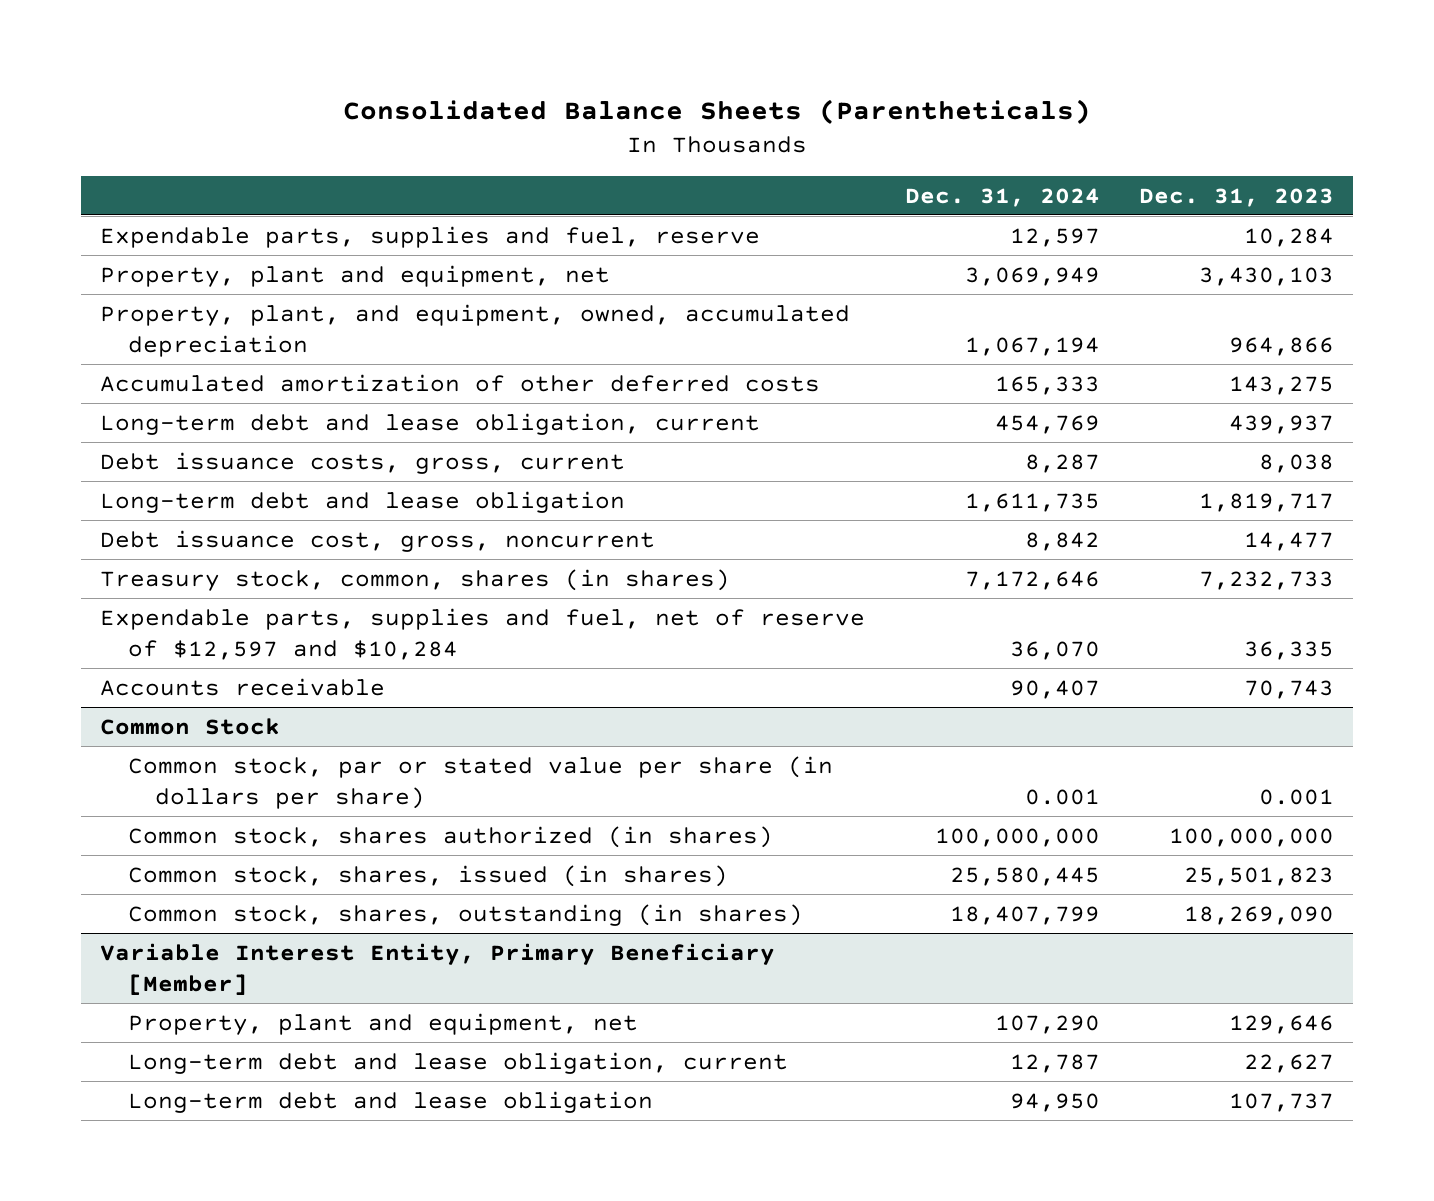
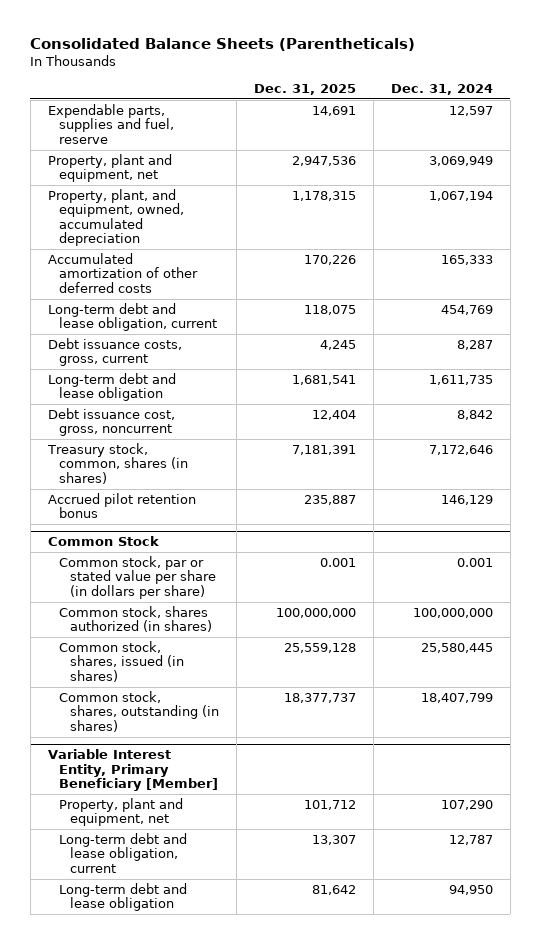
[1138,187,1334,207] Dec. 31, 2023 -> none
none -> [253,84,356,96] Dec. 31, 2025
[100,607,866,660] Expendable parts, supplies and fuel, net of reserve of $12,597 and $10,284 -> none
[100,677,386,696] Accounts receivable -> none
none -> [47,492,196,519] Accrued pilot retention bonus

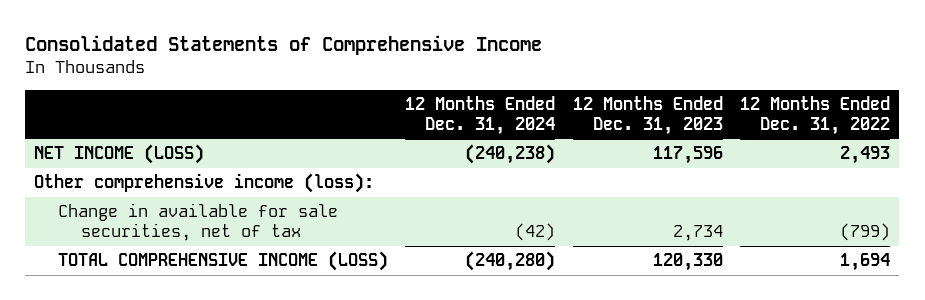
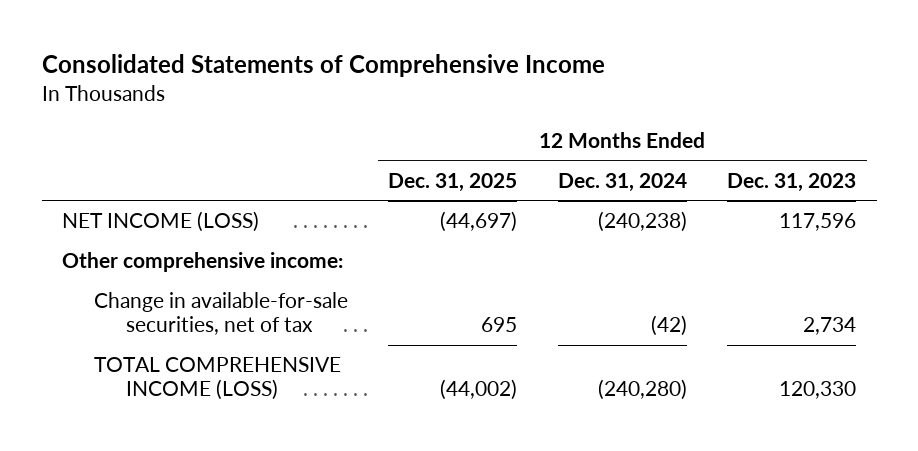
[740,95,891,135] 12 Months Ended Dec. 31, 2022 -> none
none -> [388,172,518,192] Dec. 31, 2025
[34,173,375,194] Other comprehensive income (loss): -> [61,252,343,273] Other comprehensive income:
[57,203,338,242] Change in available for sale securities, net of tax -> [93,292,348,336] Change in available-for-sale securities, net of tax

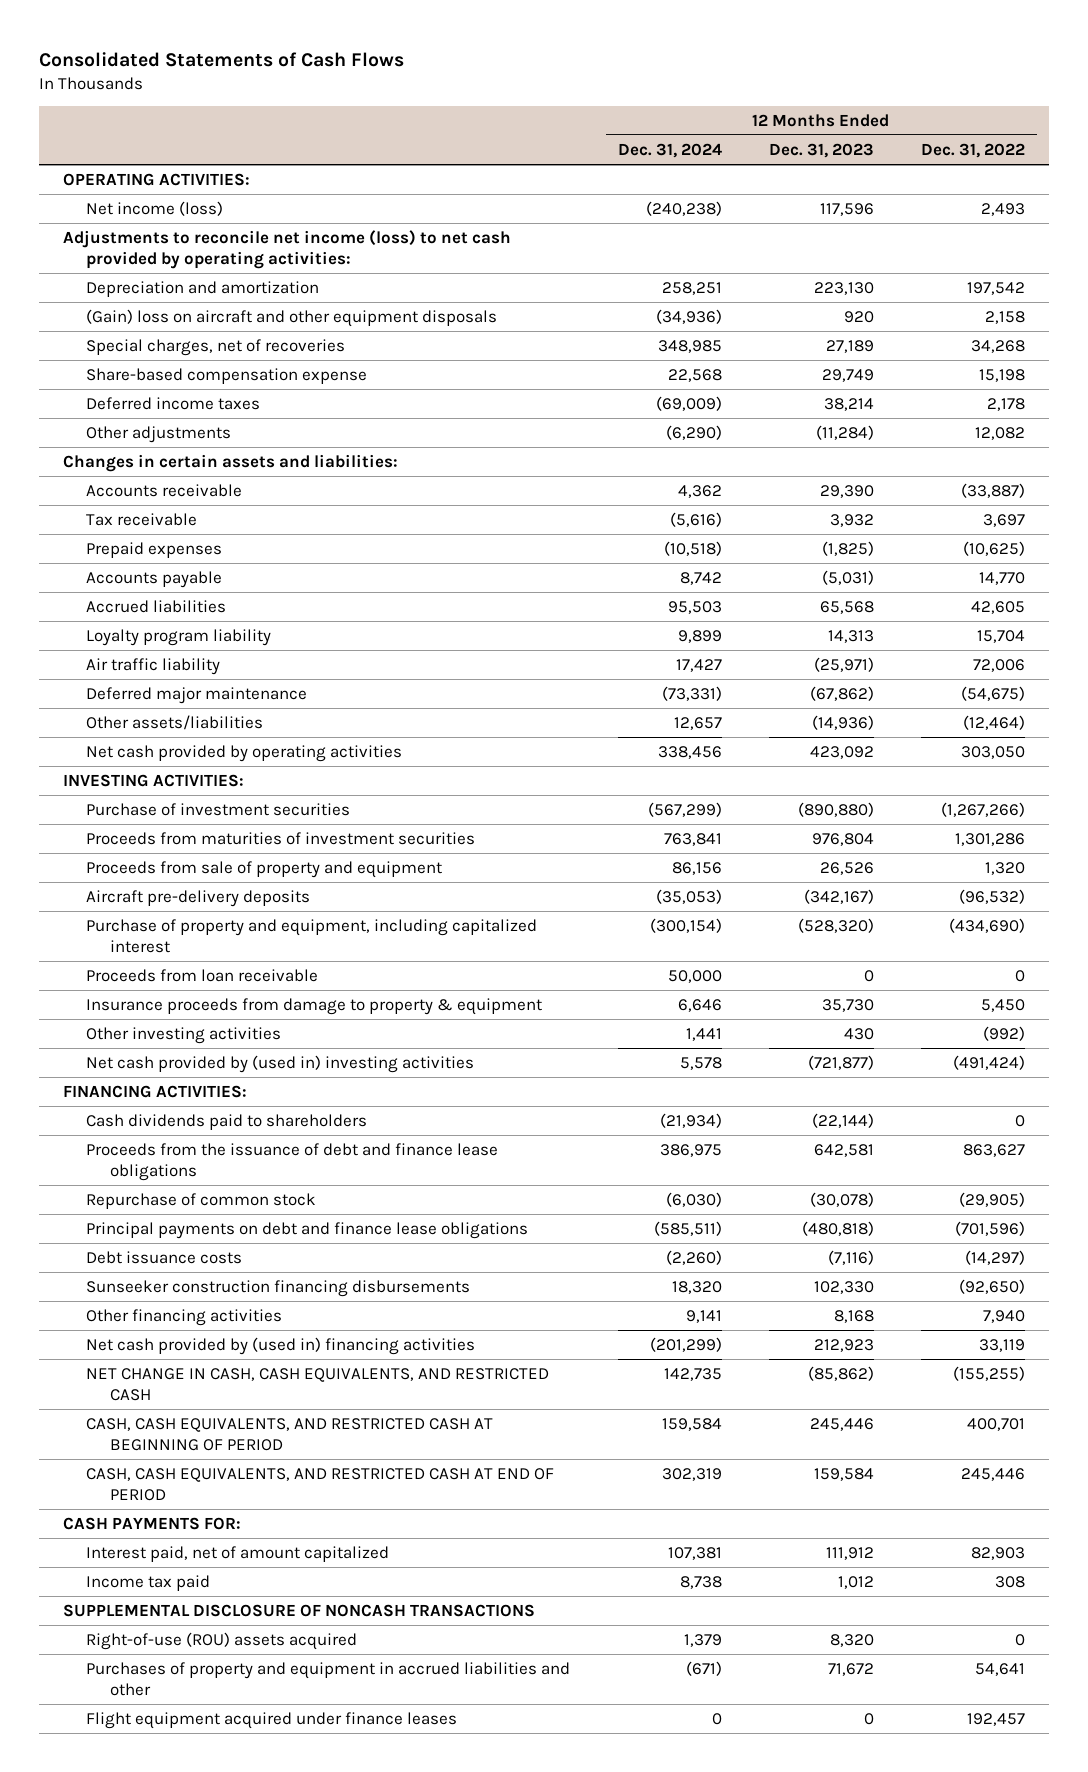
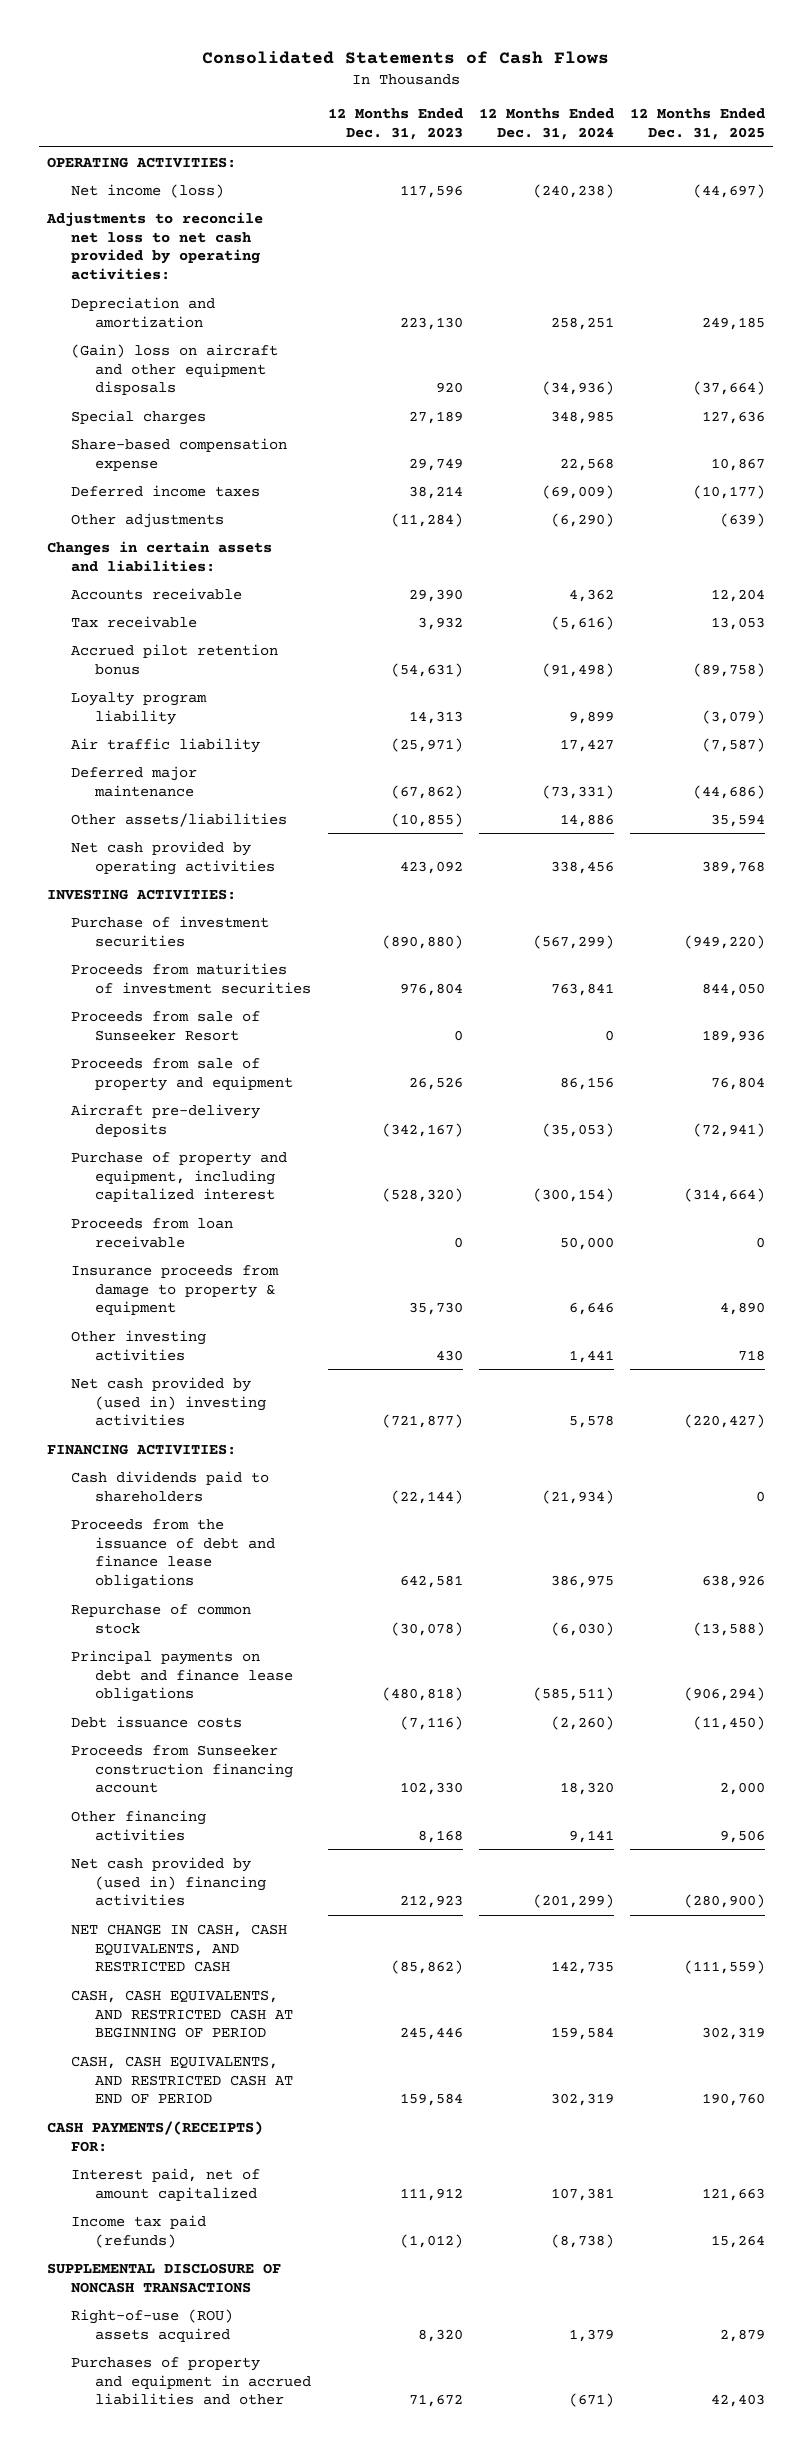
[921,142,1026,158] Dec. 31, 2022 -> none
none -> [629,108,765,141] 12 Months Ended Dec. 31, 2025
[62,229,511,269] Adjustments to reconcile net income (loss) to net cash provided by operating activities: -> [45,211,263,281] Adjustments to reconcile net loss to net cash provided by operating activities:
[86,338,346,356] Special charges, net of recoveries -> [71,409,207,425] Special charges
[86,541,223,558] Prepaid expenses -> none
[86,570,223,588] Accounts payable -> none
[86,599,227,613] Accrued liabilities -> none
none -> [71,643,279,675] Accrued pilot retention bonus
[673,716,722,730] 12,657 -> [559,813,614,827] 14,886
[811,714,874,730] (14,936) -> [390,812,463,827] (10,855)
none -> [71,1010,261,1041] Proceeds from sale of Sunseeker Resort
[86,1279,471,1297] Sunseeker construction financing disbursements -> [71,1744,294,1794] Proceeds from Sunseeker construction financing account
[62,1516,241,1530] CASH PAYMENTS FOR: -> [46,2120,263,2152] CASH PAYMENTS/(RECEIPTS) FOR:
[86,1574,211,1591] Income tax paid -> [71,2214,207,2248] Income tax paid (refunds)
[679,1575,722,1589] 8,738 -> [550,2233,614,2248] (8,738)
[837,1575,874,1589] 1,012 -> [399,2233,463,2248] (1,012)
[86,1711,458,1729] Flight equipment acquired under finance leases -> none

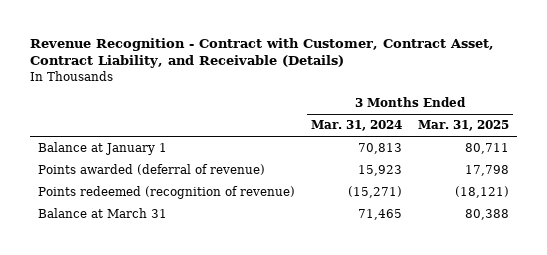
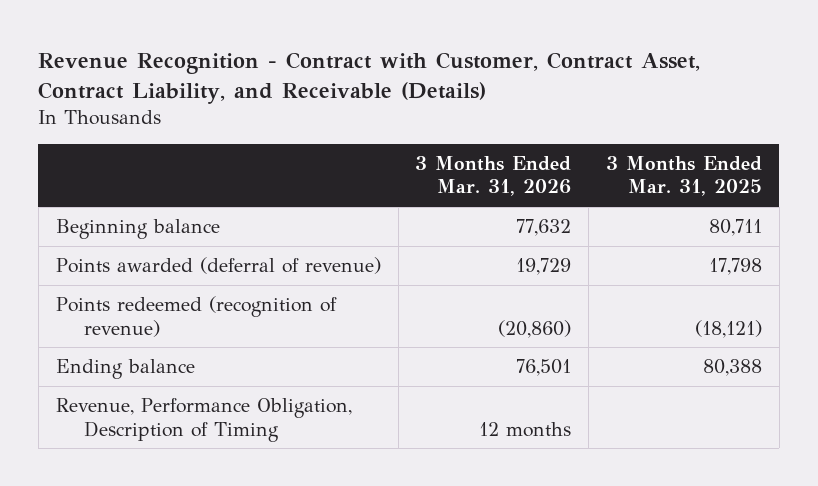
[311,120,403,132] Mar. 31, 2024 -> none
none -> [415,155,572,197] 3 Months Ended Mar. 31, 2026
[38,142,168,156] Balance at January 1 -> [55,219,220,240] Beginning balance
[38,208,168,219] Balance at March 31 -> [55,359,195,380] Ending balance
none -> [55,398,352,442] Revenue, Performance Obligation, Description of Timing

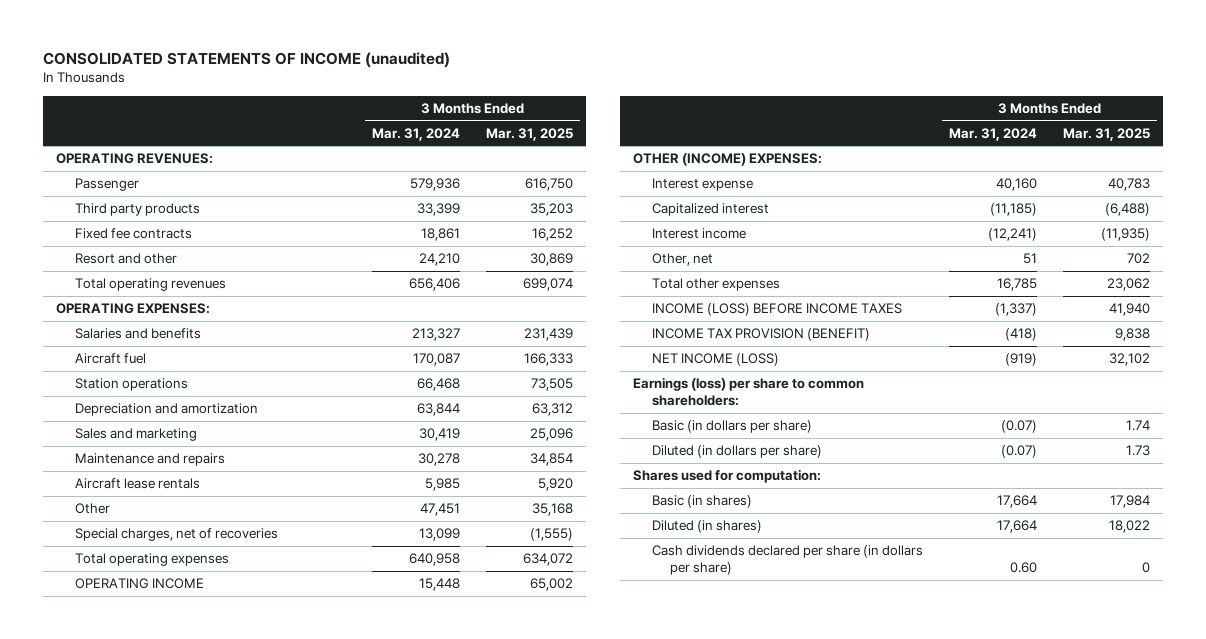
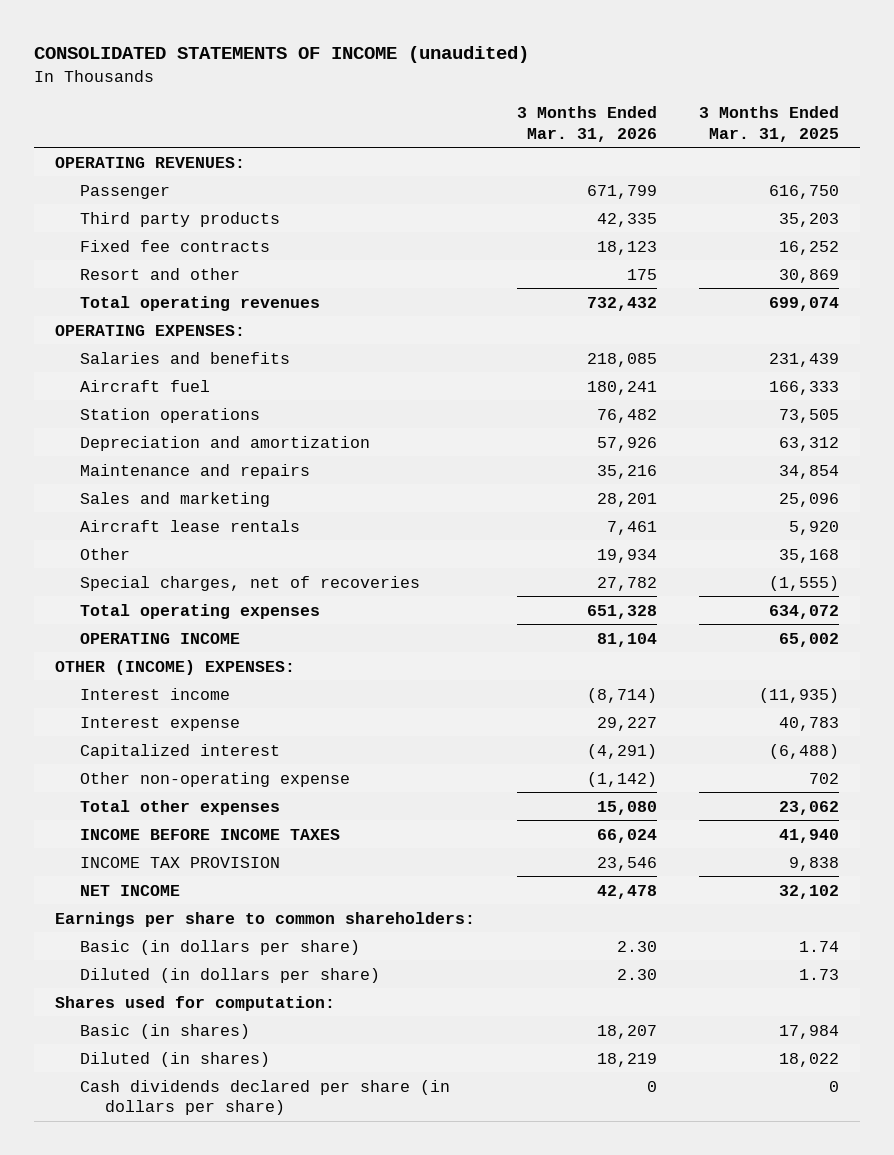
[371,127,460,141] Mar. 31, 2024 -> none
none -> [516,106,657,142] 3 Months Ended Mar. 31, 2026
[74,428,197,442] Sales and marketing -> [79,491,270,507] Sales and marketing
[651,228,746,240] Interest income -> [79,687,230,700] Interest income
[651,253,713,267] Other, net -> [79,771,350,787] Other non-operating expense
[651,303,902,317] INCOME (LOSS) BEFORE INCOME TAXES -> [79,828,340,840] INCOME BEFORE INCOME TAXES
[651,328,870,342] INCOME TAX PROVISION (BENEFIT) -> [79,856,280,868] INCOME TAX PROVISION
[651,353,779,367] NET INCOME (LOSS) -> [79,884,180,896] NET INCOME
[633,377,865,407] Earnings (loss) per share to common shareholders: -> [54,911,475,927] Earnings per share to common shareholders:

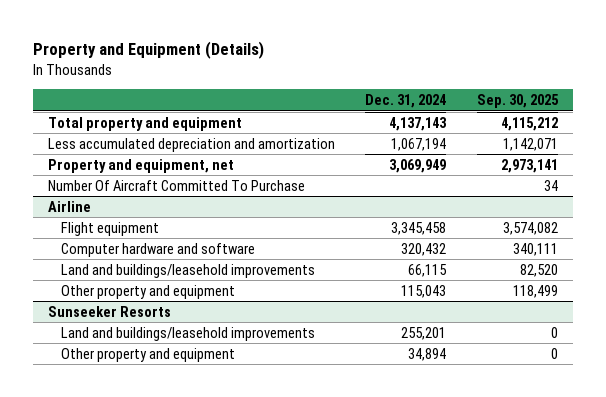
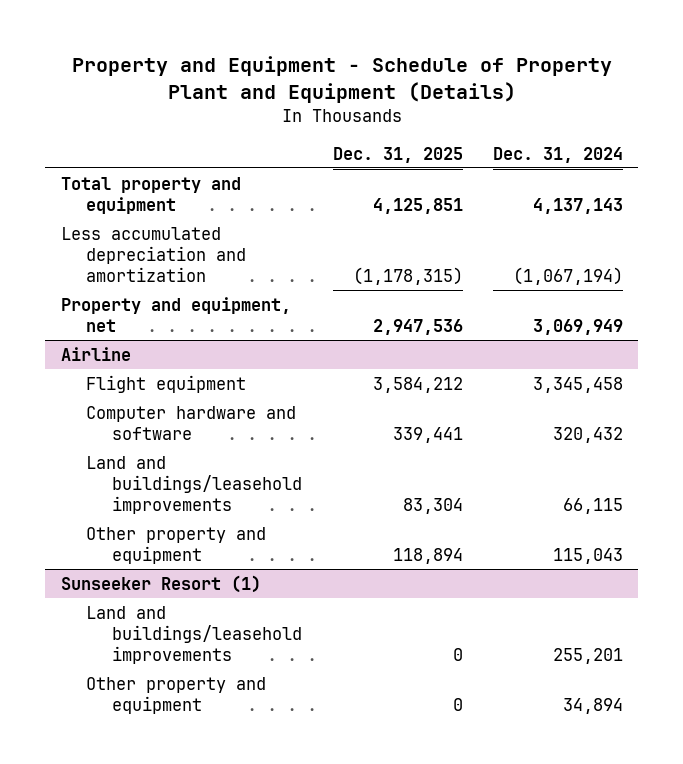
[32,41,264,60] Property and Equipment (Details) -> [71,56,612,103] Property and Equipment - Schedule of Property Plant and Equipment (Details)
[476,93,559,108] Sep. 30, 2025 -> none
none -> [332,146,463,163] Dec. 31, 2025
[391,137,447,151] 1,067,194 -> [512,266,623,285] (1,067,194)
[48,179,306,191] Number Of Aircraft Committed To Purchase -> none
[48,305,172,317] Sunseeker Resorts -> [60,574,261,593] Sunseeker Resort (1)

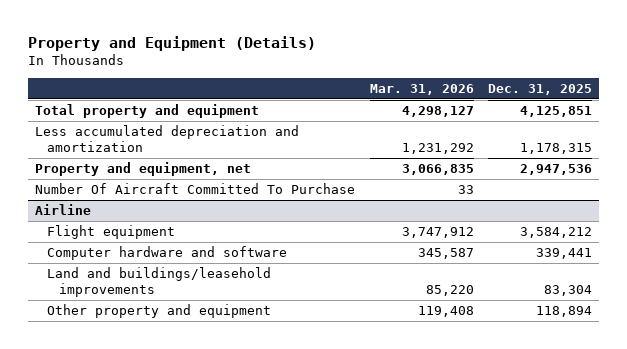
[71,56,612,103] Property and Equipment - Schedule of Property Plant and Equipment (Details) -> [28,36,317,52] Property and Equipment (Details)
[492,146,623,163] Dec. 31, 2024 -> none
none -> [369,83,474,95] Mar. 31, 2026
[352,266,463,285] (1,178,315) -> [519,142,592,154] 1,178,315
none -> [35,183,356,195] Number Of Aircraft Committed To Purchase
[60,574,261,593] Sunseeker Resort (1) -> none
[86,605,303,664] Land and buildings/leasehold improvements -> none
[86,676,267,714] Other property and equipment -> none

